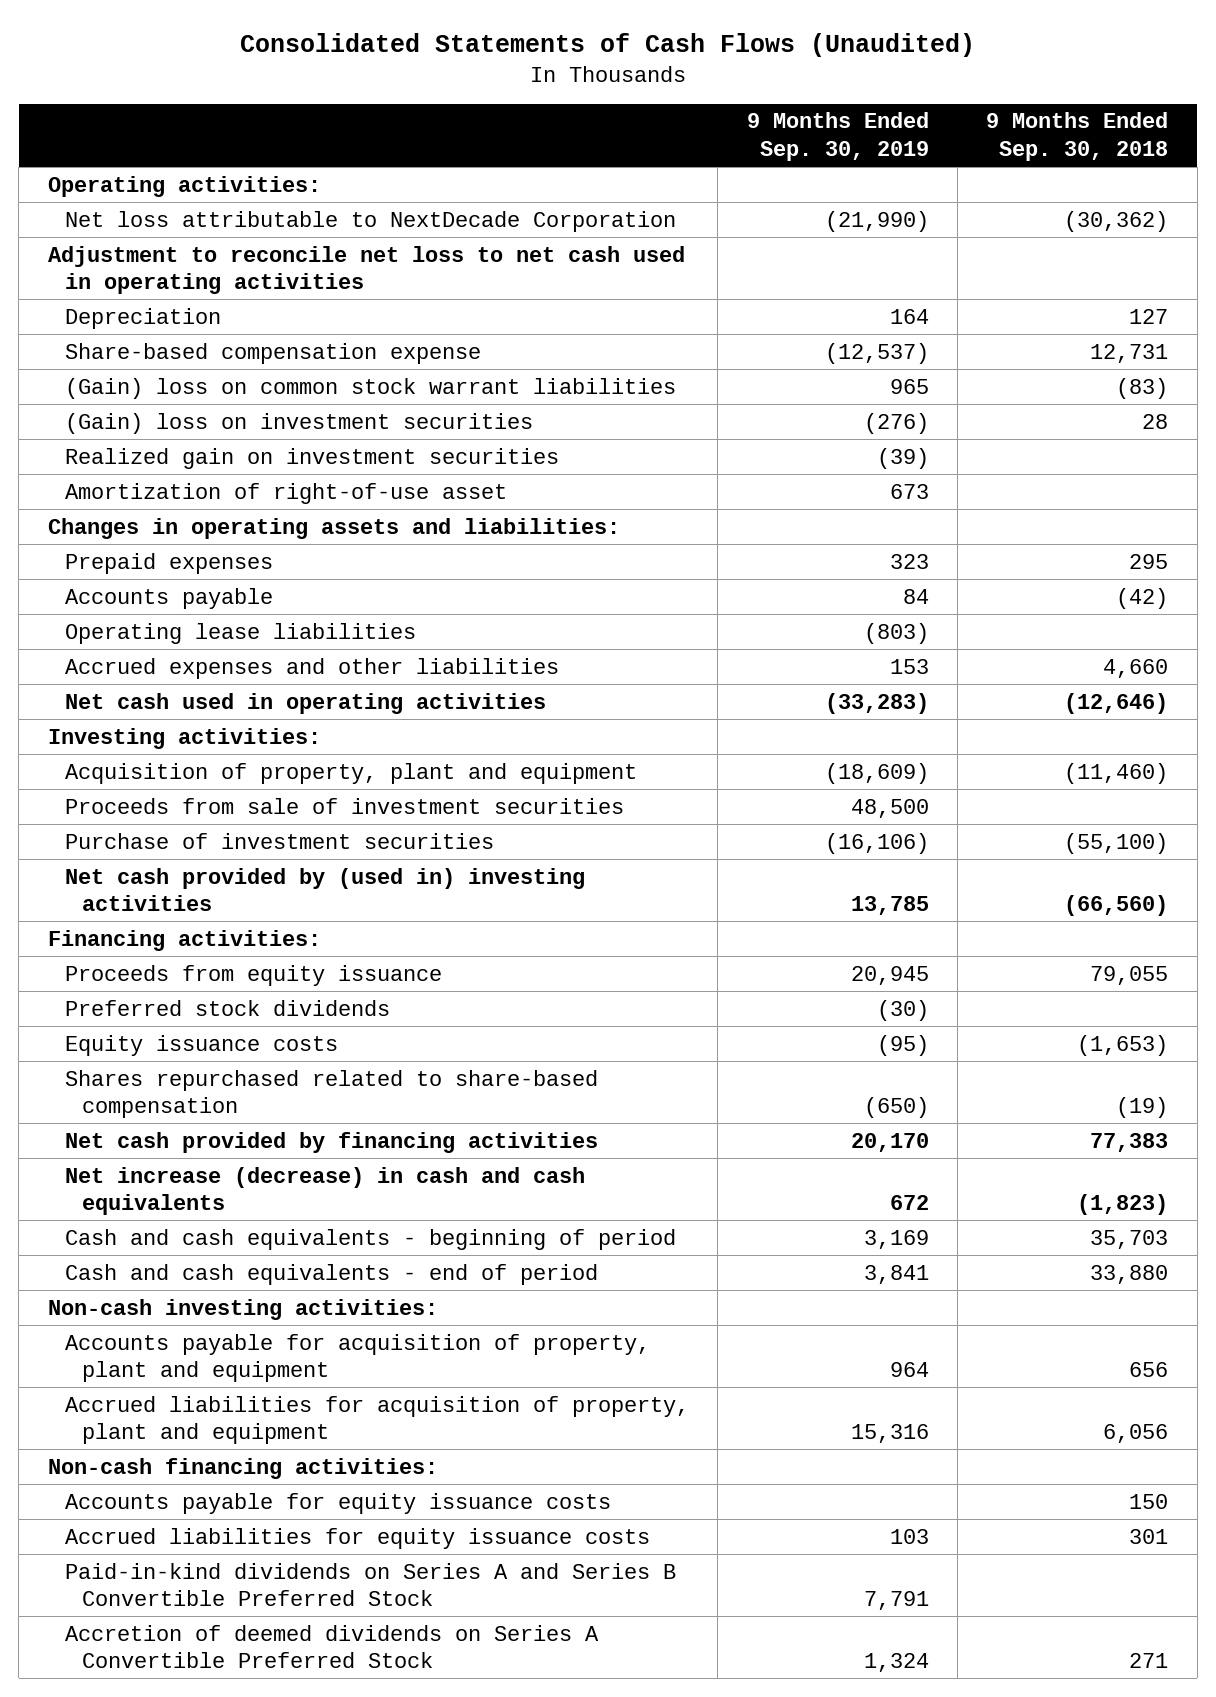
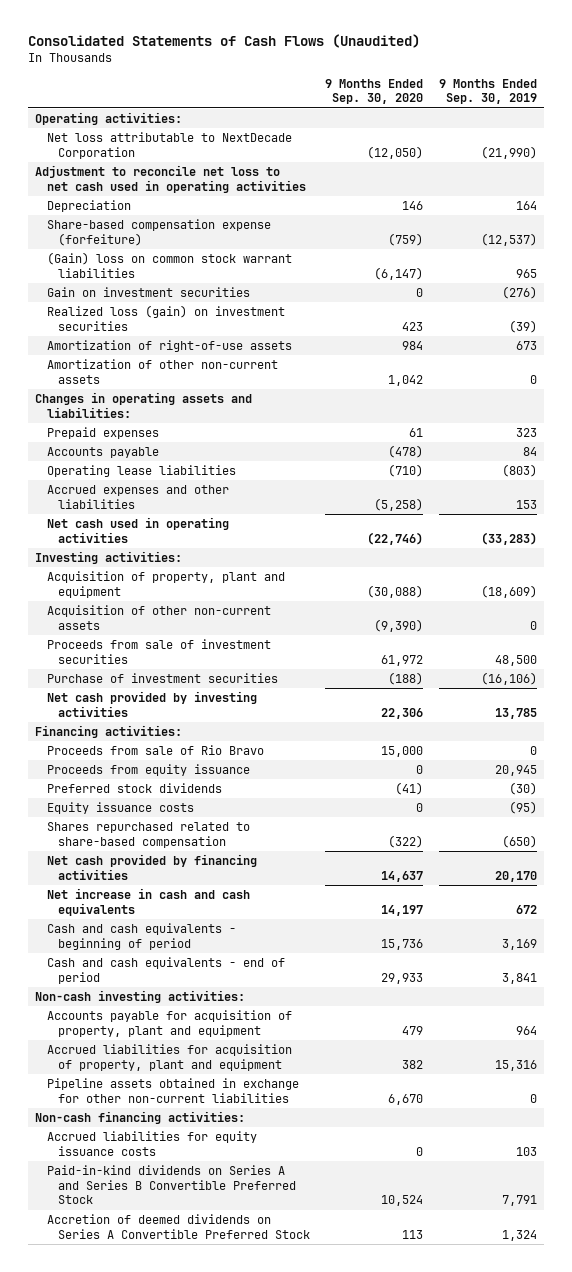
[986,112,1169,162] 9 Months Ended Sep. 30, 2018 -> none
none -> [325,78,424,105] 9 Months Ended Sep. 30, 2020
[64,342,481,364] Share-based compensation expense -> [46,218,271,246] Share-based compensation expense (forfeiture)
[64,412,533,434] (Gain) loss on investment securities -> [46,286,250,297] Gain on investment securities
[64,447,559,469] Realized gain on investment securities -> [46,304,285,331] Realized loss (gain) on investment securities
[64,482,507,504] Amortization of right-of-use asset -> [46,339,292,352] Amortization of right-of-use assets
none -> [46,358,278,384] Amortization of other non-current assets
none -> [46,604,271,630] Acquisition of other non-current assets
[64,867,585,912] Net cash provided by (used in) investing activities -> [46,690,257,717] Net cash provided by investing activities
none -> [46,744,264,755] Proceeds from sale of Rio Bravo
[64,1166,585,1216] Net increase (decrease) in cash and cash equivalents -> [46,887,250,916] Net increase in cash and cash equivalents
none -> [46,1077,299,1103] Pipeline assets obtained in exchange for other non-current liabilities
[64,1492,611,1514] Accounts payable for equity issuance costs -> none

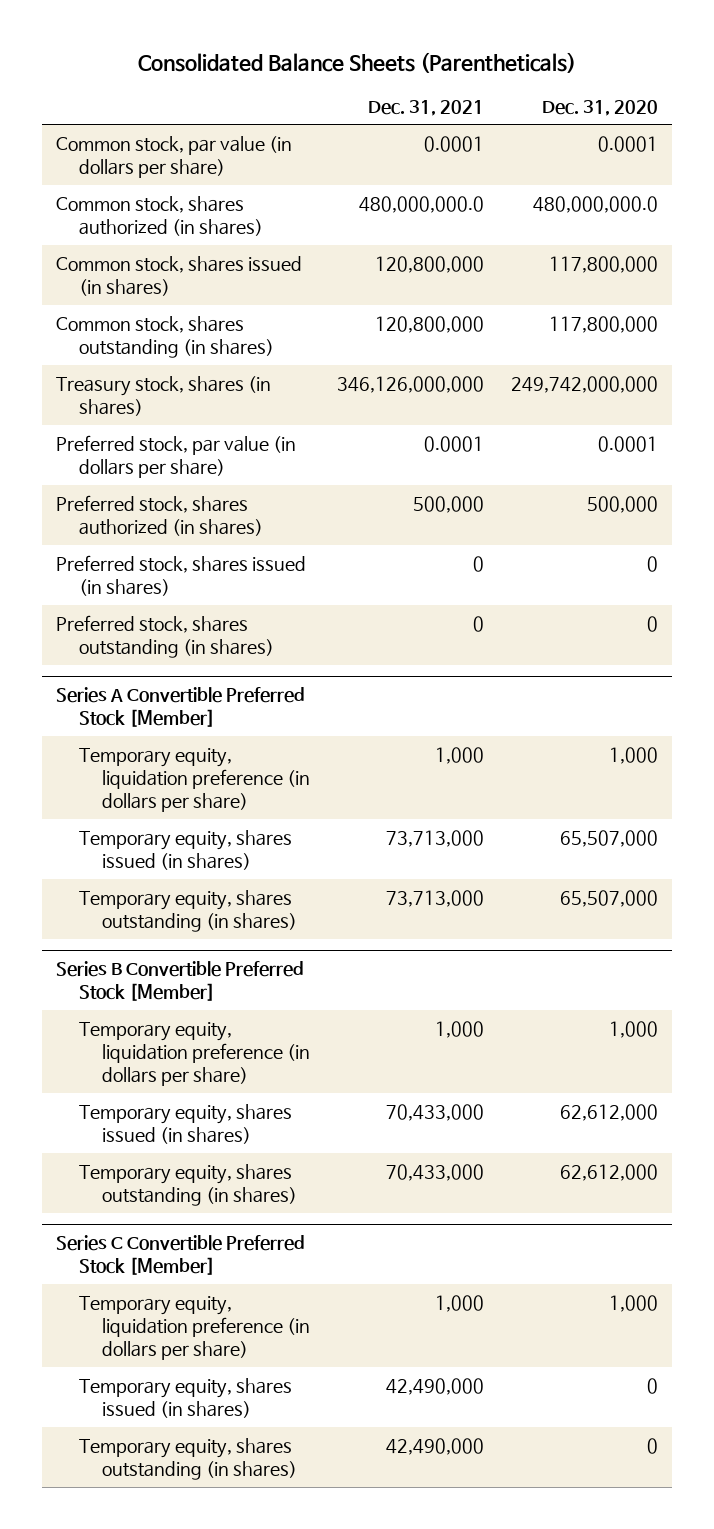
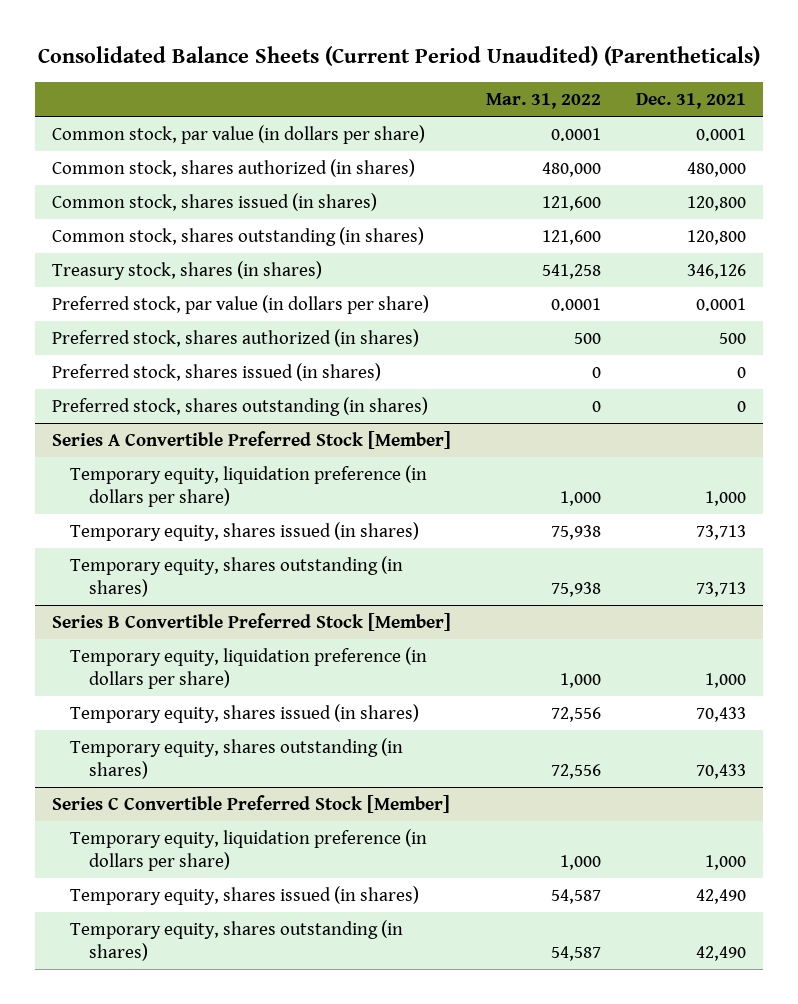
[138,52,577,74] Consolidated Balance Sheets (Parentheticals) -> [37,46,760,67] Consolidated Balance Sheets (Current Period Unaudited) (Parentheticals)
[542,99,659,116] Dec. 31, 2020 -> none
none -> [485,93,601,110] Mar. 31, 2022
[358,195,484,213] 480,000,000.0 -> [686,161,746,177] 480,000
[374,255,484,273] 120,800,000 -> [686,195,746,211] 120,800
[374,315,484,333] 120,800,000 -> [686,229,746,245] 120,800
[336,375,484,393] 346,126,000,000 -> [686,263,746,279] 346,126
[412,495,484,513] 500,000 -> [718,332,746,344] 500
[385,829,484,847] 73,713,000 -> [695,524,746,540] 73,713
[385,889,484,907] 73,713,000 -> [695,582,746,598] 73,713
[385,1103,484,1121] 70,433,000 -> [695,706,746,722] 70,433
[385,1163,484,1181] 70,433,000 -> [695,764,746,780] 70,433
[385,1377,484,1395] 42,490,000 -> [695,888,746,904] 42,490
[385,1437,484,1455] 42,490,000 -> [695,946,746,962] 42,490

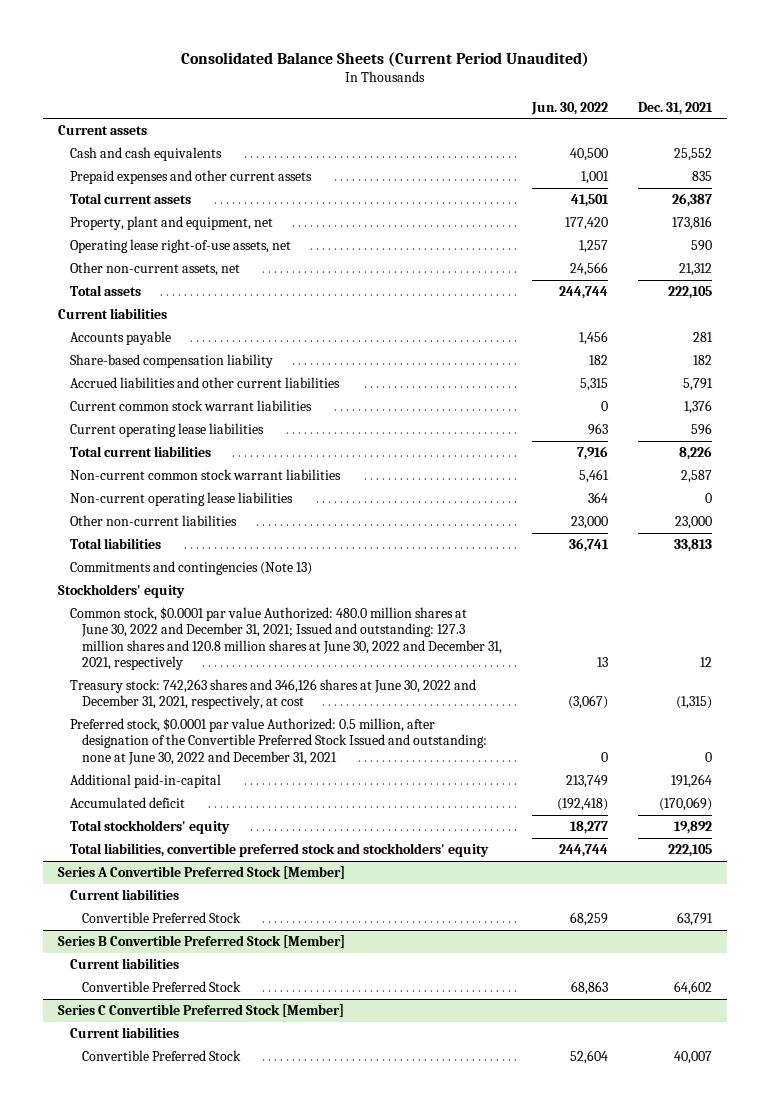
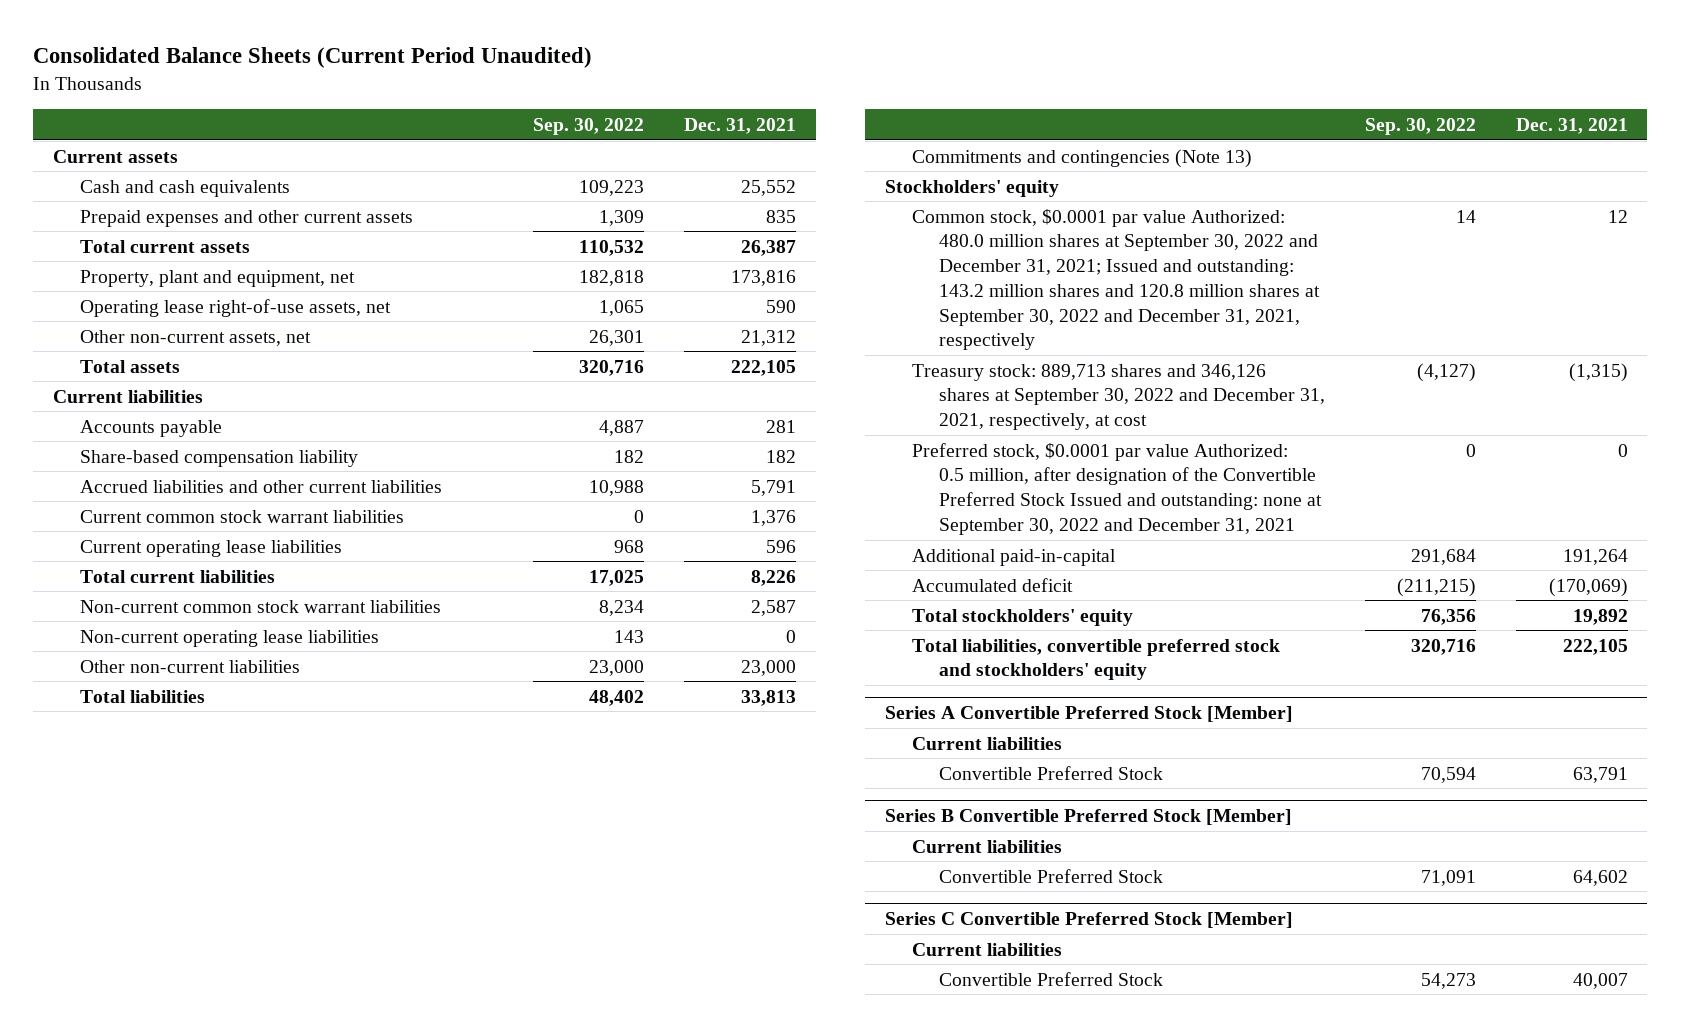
[531,101,609,115] Jun. 30, 2022 -> none
none -> [533,117,645,135] Sep. 30, 2022
[70,607,502,671] Common stock, $0.0001 par value Authorized: 480.0 million shares at June 30, 2022 and December 31, 2021; Issued and outstanding: 127.3 million shares and 120.8 million shares at June 30, 2022 and December 31, 2021, respectively -> [911,208,1321,351] Common stock, $0.0001 par value Authorized: 480.0 million shares at September 30, 2022 and December 31, 2021; Issued and outstanding: 143.2 million shares and 120.8 million shares at September 30, 2022 and December 31, 2021, respectively
[70,679,477,710] Treasury stock: 742,263 shares and 346,126 shares at June 30, 2022 and December 31, 2021, respectively, at cost -> [911,363,1326,431] Treasury stock: 889,713 shares and 346,126 shares at September 30, 2022 and December 31, 2021, respectively, at cost
[70,718,487,765] Preferred stock, $0.0001 par value Authorized: 0.5 million, after designation of the Convertible Preferred Stock Issued and outstanding: none at June 30, 2022 and December 31, 2021 -> [911,442,1323,535] Preferred stock, $0.0001 par value Authorized: 0.5 million, after designation of the Convertible Preferred Stock Issued and outstanding: none at September 30, 2022 and December 31, 2021

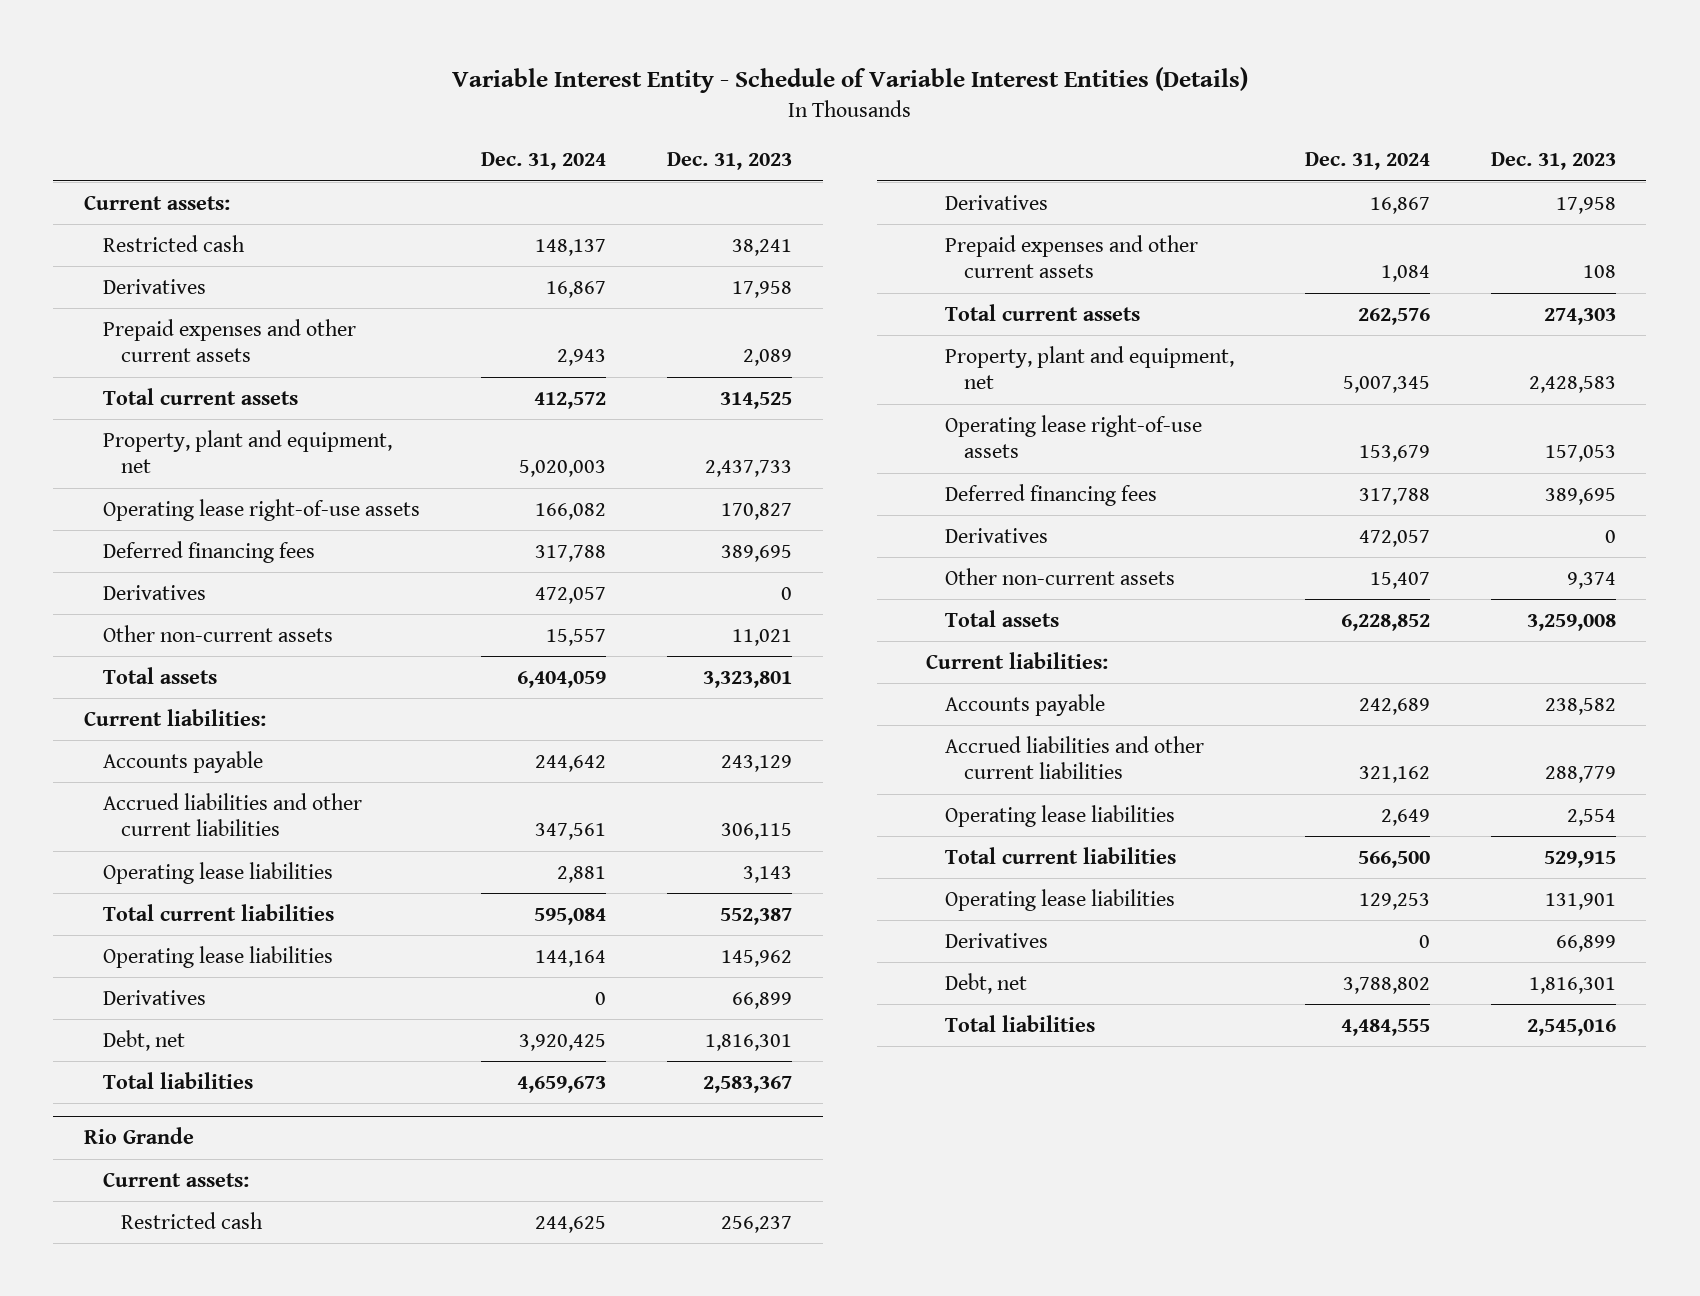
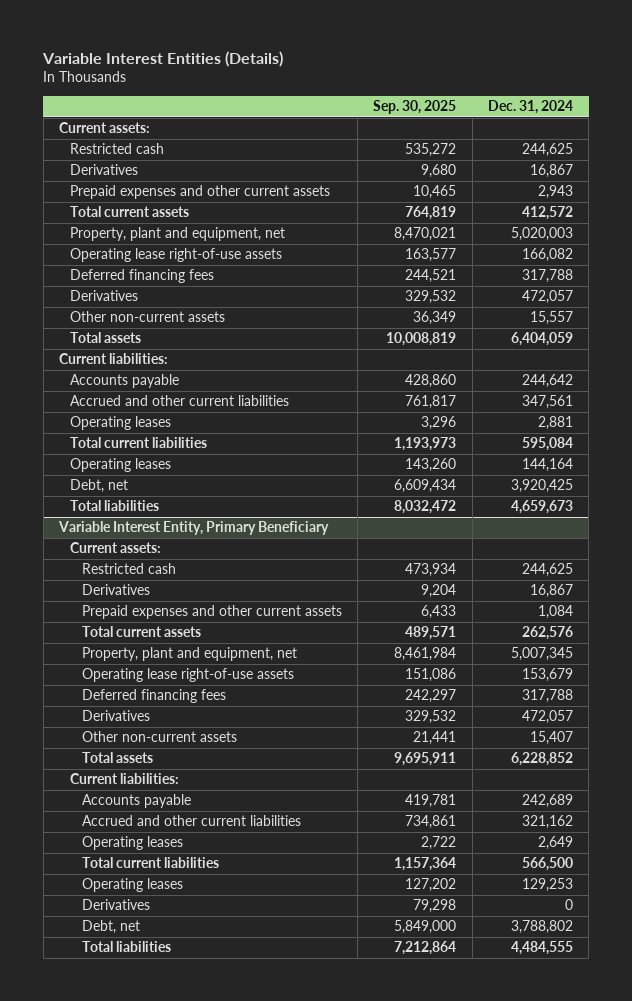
[451,67,1248,94] Variable Interest Entity - Schedule of Variable Interest Entities (Details) -> [42,51,284,68] Variable Interest Entities (Details)
[667,152,793,171] Dec. 31, 2023 -> none
none -> [373,100,457,115] Sep. 30, 2025
[534,238,606,256] 148,137 -> [521,143,573,158] 244,625
[102,792,362,837] Accrued liabilities and other current liabilities -> [70,395,290,407] Accrued and other current liabilities
[102,861,333,884] Operating lease liabilities -> [70,416,172,431] Operating leases
[102,989,206,1005] Derivatives -> none
[102,945,333,968] Operating lease liabilities -> [70,458,172,473] Operating leases
[84,1127,195,1145] Rio Grande -> none
none -> [58,521,330,536] Variable Interest Entity, Primary Beneficiary
[944,735,1204,780] Accrued liabilities and other current liabilities -> [81,815,301,827] Accrued and other current liabilities
[944,804,1175,827] Operating lease liabilities -> [81,836,183,851] Operating leases
[944,888,1175,911] Operating lease liabilities -> [81,878,183,893] Operating leases

